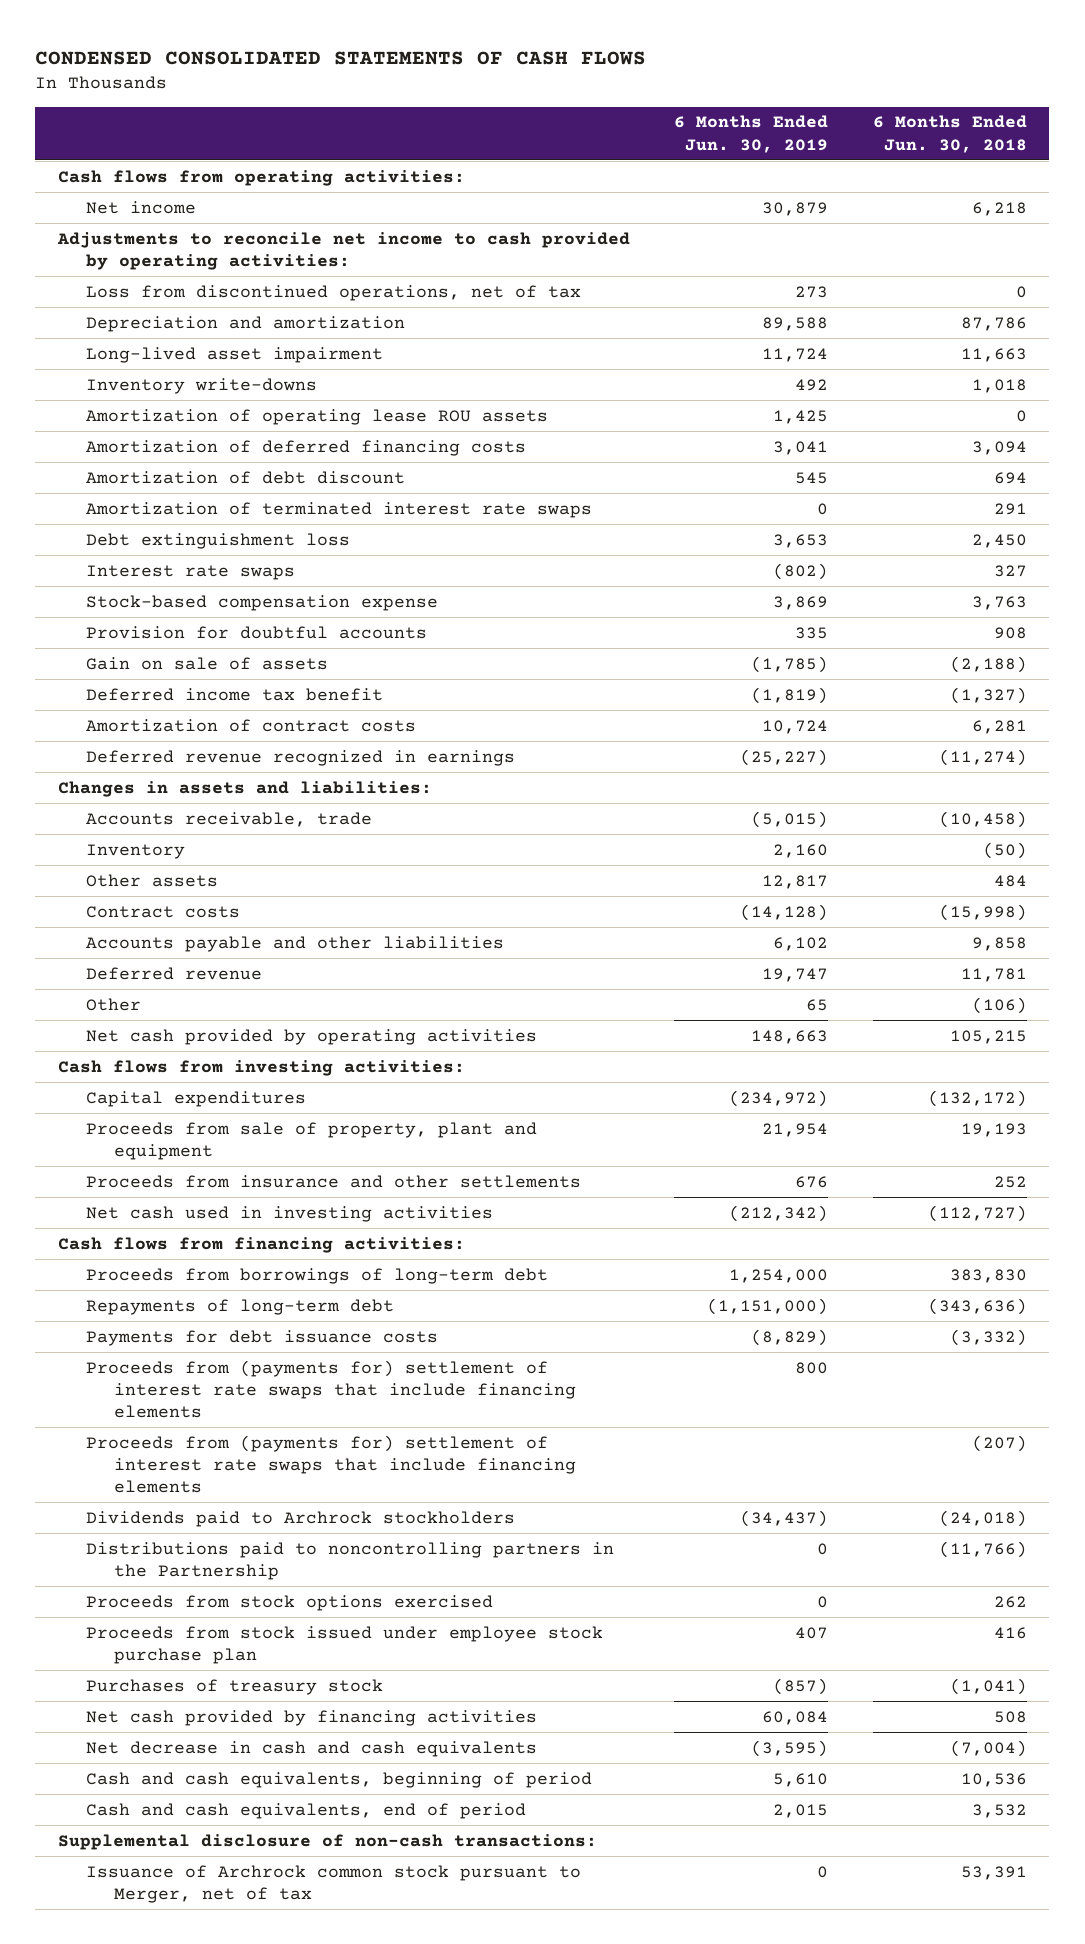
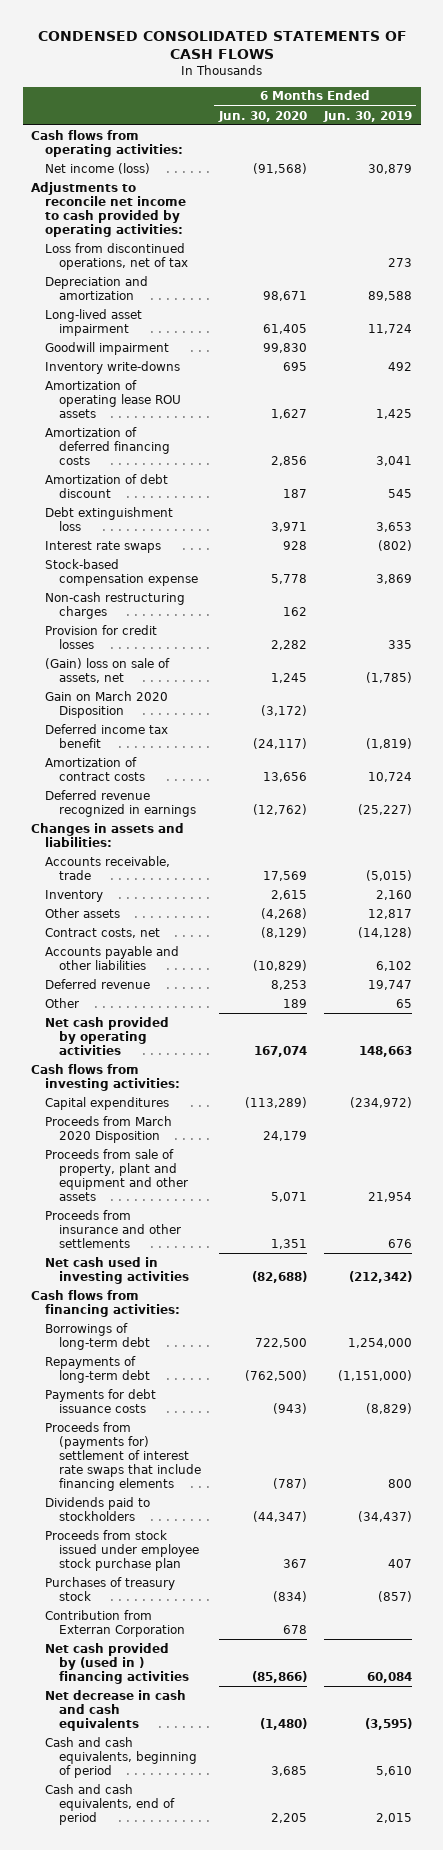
[873,115,1028,153] 6 Months Ended Jun. 30, 2018 -> none
none -> [217,110,307,122] Jun. 30, 2020
[85,200,196,214] Net income -> [45,162,151,174] Net income (loss)
none -> [45,341,170,355] Goodwill impairment
[85,501,592,518] Amortization of terminated interest rate swaps -> none
none -> [45,591,186,619] Non-cash restructuring charges
[85,625,427,639] Provision for doubtful accounts -> [45,624,158,649] Provision for credit losses
[85,656,328,670] Gain on sale of assets -> [45,657,171,683] (Gain) loss on sale of assets, net
none -> [45,690,169,718] Gain on March 2020 Disposition
[85,905,240,918] Contract costs -> [45,927,161,938] Contract costs, net
none -> [45,1115,173,1143] Proceeds from March 2020 Disposition
[85,1121,537,1161] Proceeds from sale of property, plant and equipment -> [45,1148,189,1201] Proceeds from sale of property, plant and equipment and other assets
[85,1267,548,1284] Proceeds from borrowings of long-term debt -> [45,1322,151,1350] Borrowings of long-term debt
[85,1434,576,1494] Proceeds from (payments for) settlement of interest rate swaps that include financing elements -> none
[85,1541,614,1581] Distributions paid to noncontrolling partners in the Partnership -> none
[85,1594,493,1611] Proceeds from stock options exercised -> none
[85,1510,515,1527] Dividends paid to Archrock stockholders -> [45,1496,151,1521] Dividends paid to stockholders
none -> [45,1609,186,1637] Contribution from Exterran Corporation
[85,1709,537,1726] Net cash provided by financing activities -> [45,1642,190,1684] Net cash provided by (used in ) financing activities
[57,1833,597,1850] Supplemental disclosure of non-cash transactions: -> none
[85,1864,581,1904] Issuance of Archrock common stock pursuant to Merger, net of tax -> none

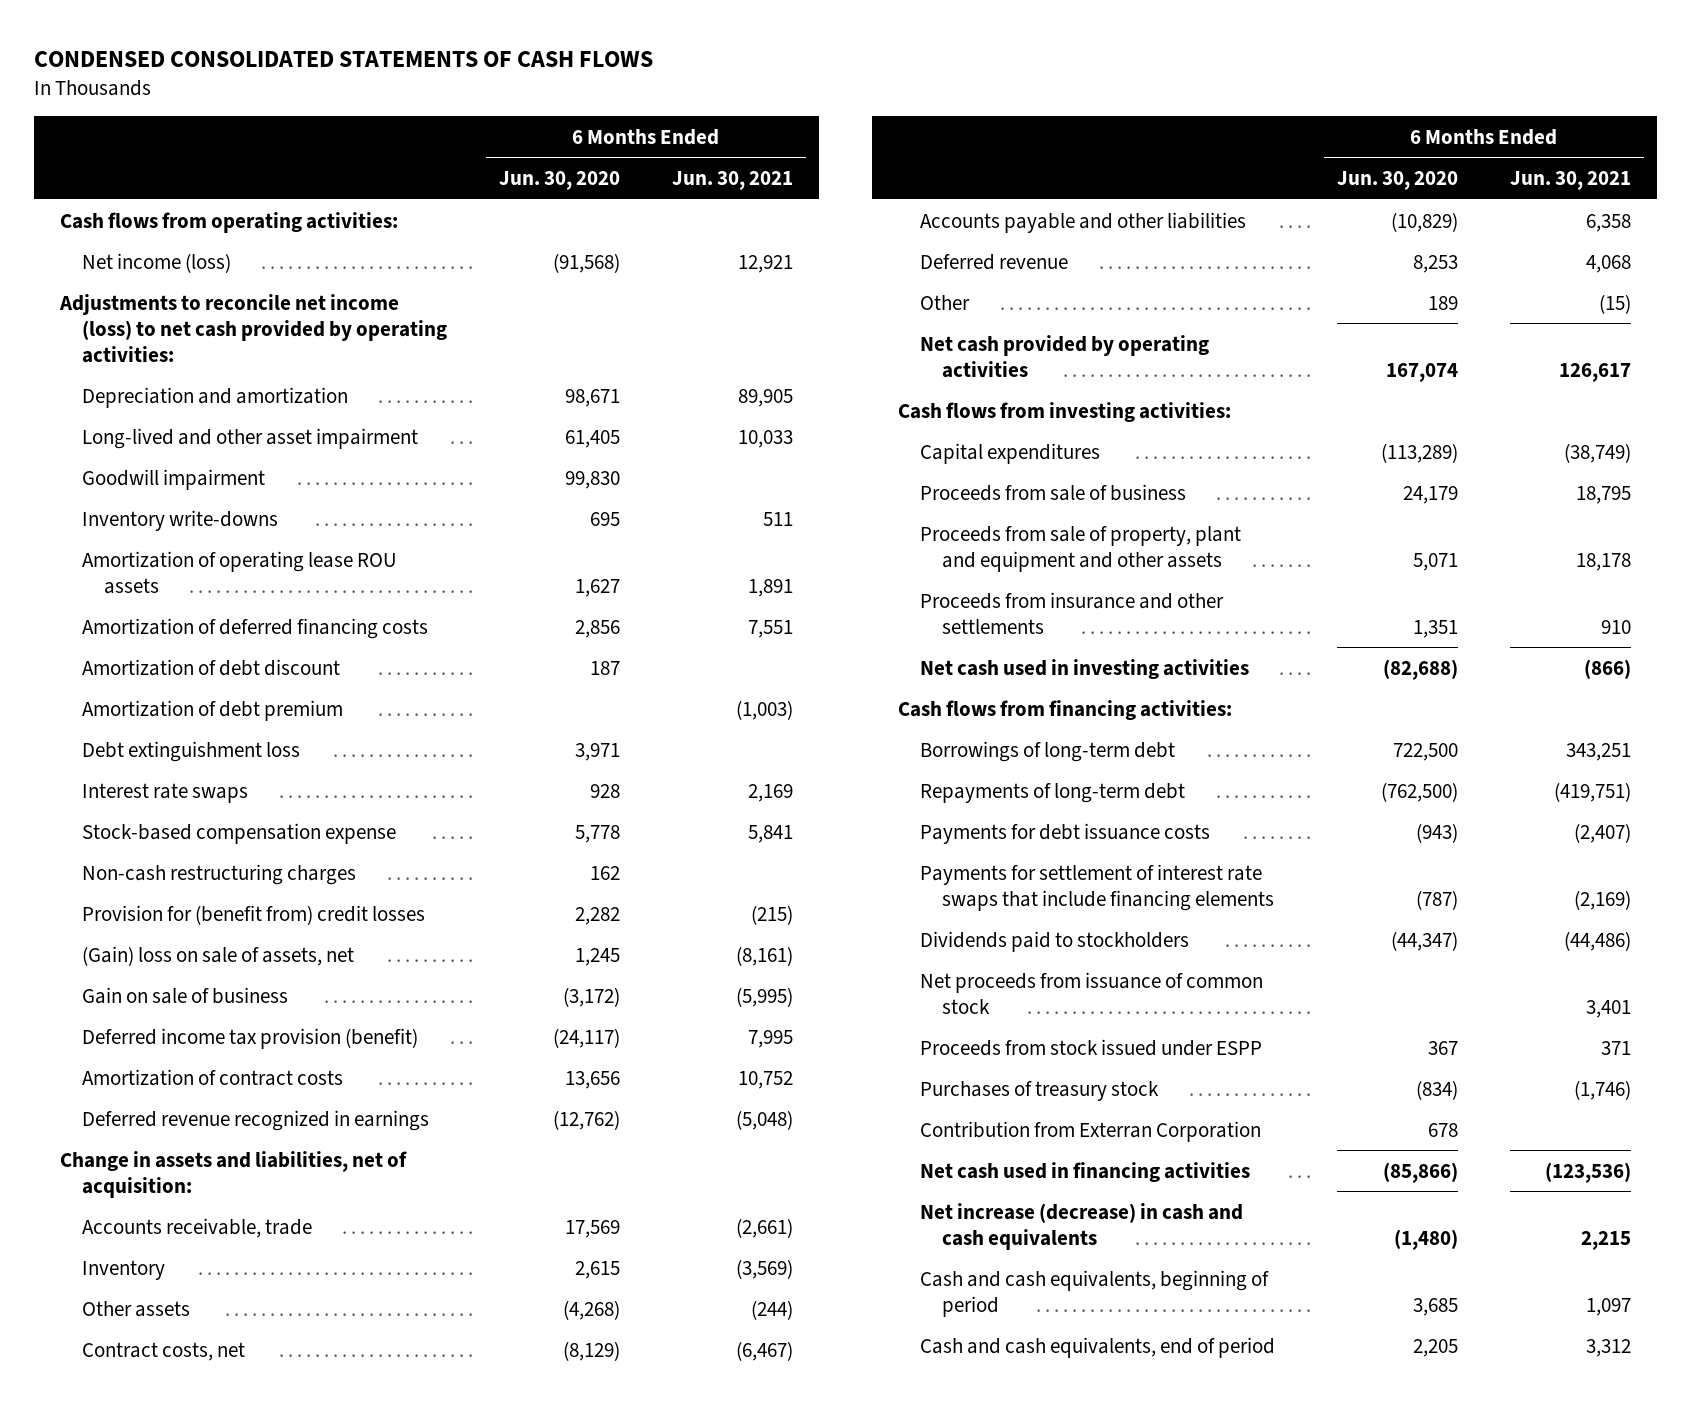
[323,110,413,122] Jun. 30, 2019 -> none
none -> [672,170,794,190] Jun. 30, 2021
[45,242,189,270] Loss from discontinued operations, net of tax -> none
[31,181,187,237] Adjustments to reconcile net income to cash provided by operating activities: -> [59,293,448,363] Adjustments to reconcile net income (loss) to net cash provided by operating activities:
[45,308,143,336] Long-lived asset impairment -> [82,427,419,449] Long-lived and other asset impairment
none -> [82,699,344,721] Amortization of debt premium
[45,624,158,649] Provision for credit losses -> [82,904,426,925] Provision for (benefit from) credit losses
[45,690,169,718] Gain on March 2020 Disposition -> [82,986,289,1004] Gain on sale of business
[45,723,169,748] Deferred income tax benefit -> [82,1027,419,1049] Deferred income tax provision (benefit)
[31,822,185,847] Changes in assets and liabilities: -> [60,1150,408,1198] Change in assets and liabilities, net of acquisition:
[45,1115,173,1143] Proceeds from March 2020 Disposition -> [919,483,1186,501] Proceeds from sale of business
[45,1421,202,1491] Proceeds from (payments for) settlement of interest rate swaps that include financing elements -> [919,863,1274,911] Payments for settlement of interest rate swaps that include financing elements
none -> [919,971,1263,1014] Net proceeds from issuance of common stock
[45,1529,200,1571] Proceeds from stock issued under employee stock purchase plan -> [919,1038,1262,1056] Proceeds from stock issued under ESPP
[45,1642,190,1684] Net cash provided by (used in ) financing activities -> [919,1161,1250,1182] Net cash used in financing activities
[45,1689,187,1731] Net decrease in cash and cash equivalents -> [919,1202,1243,1250] Net increase (decrease) in cash and cash equivalents

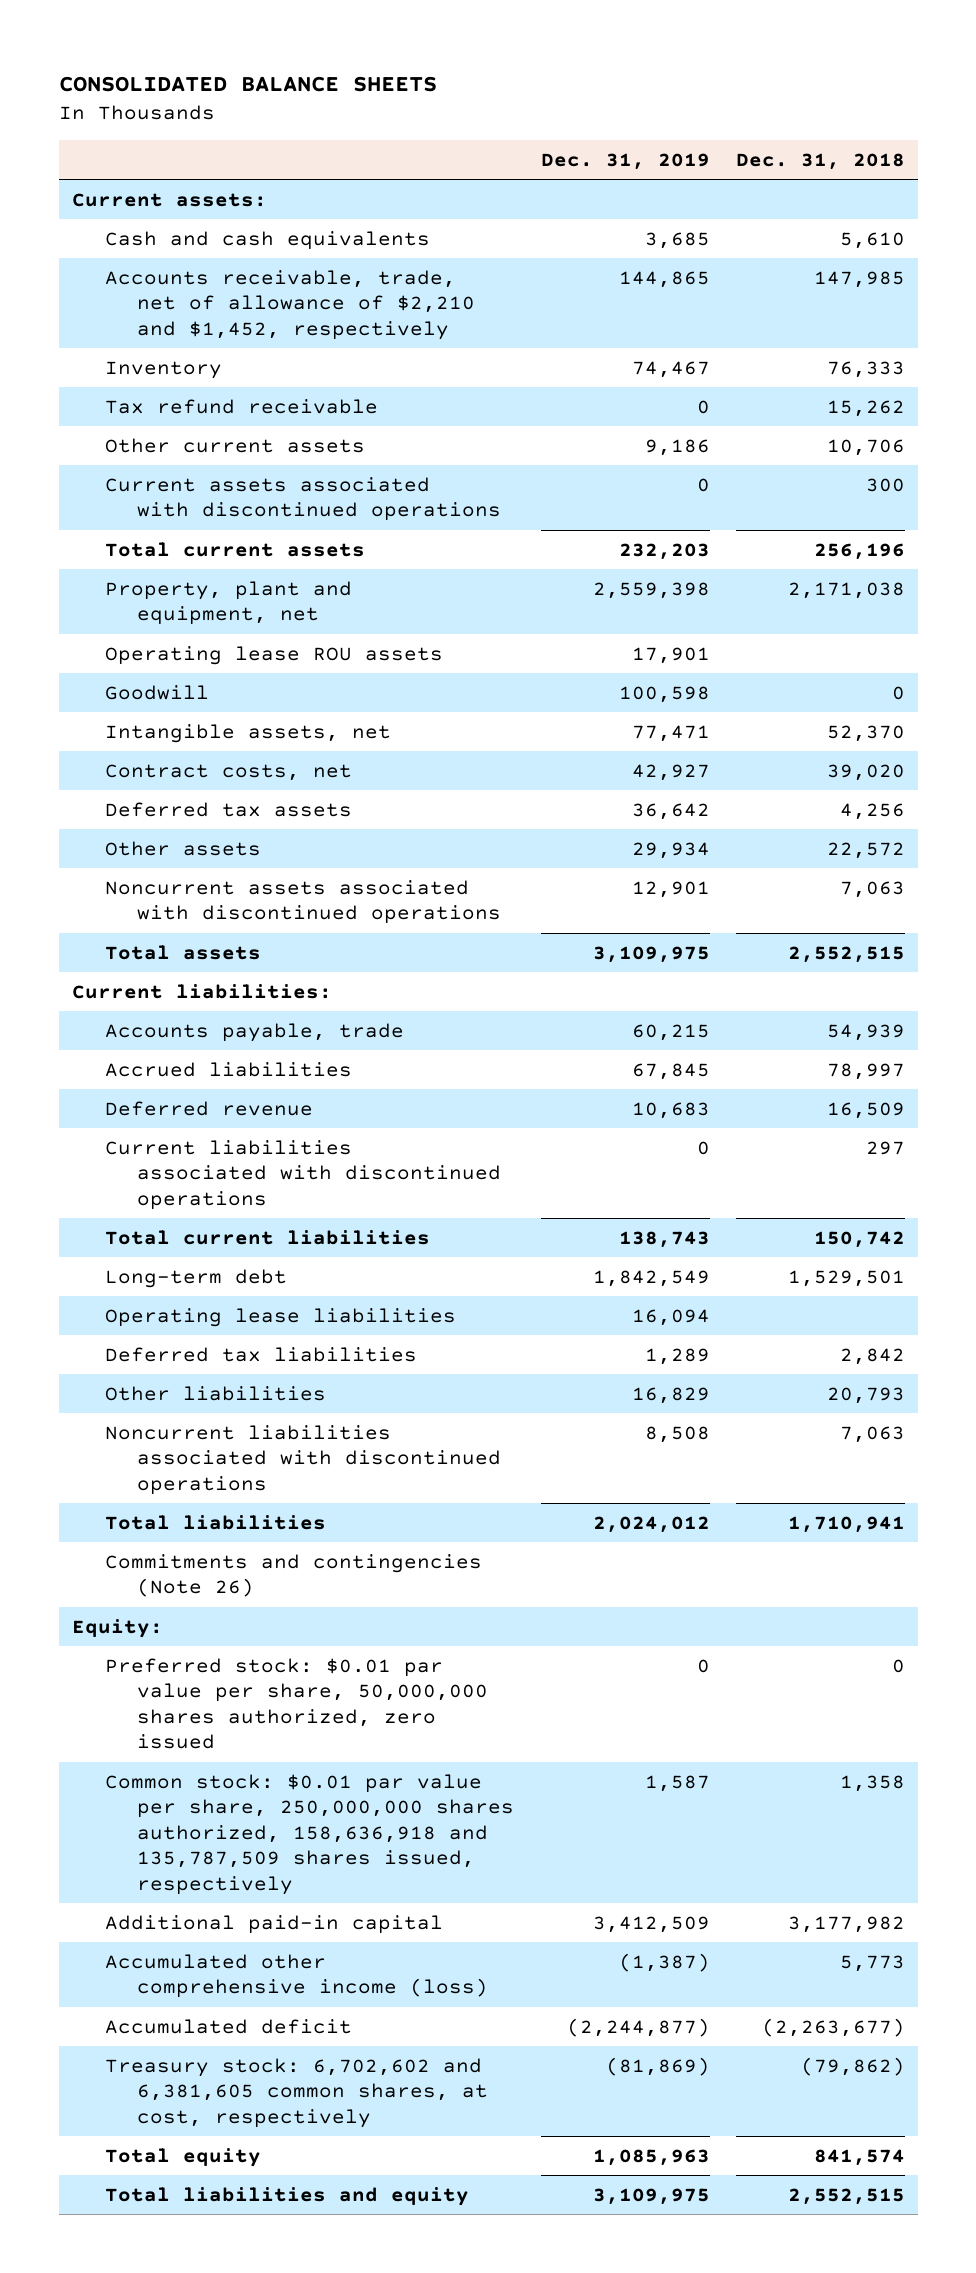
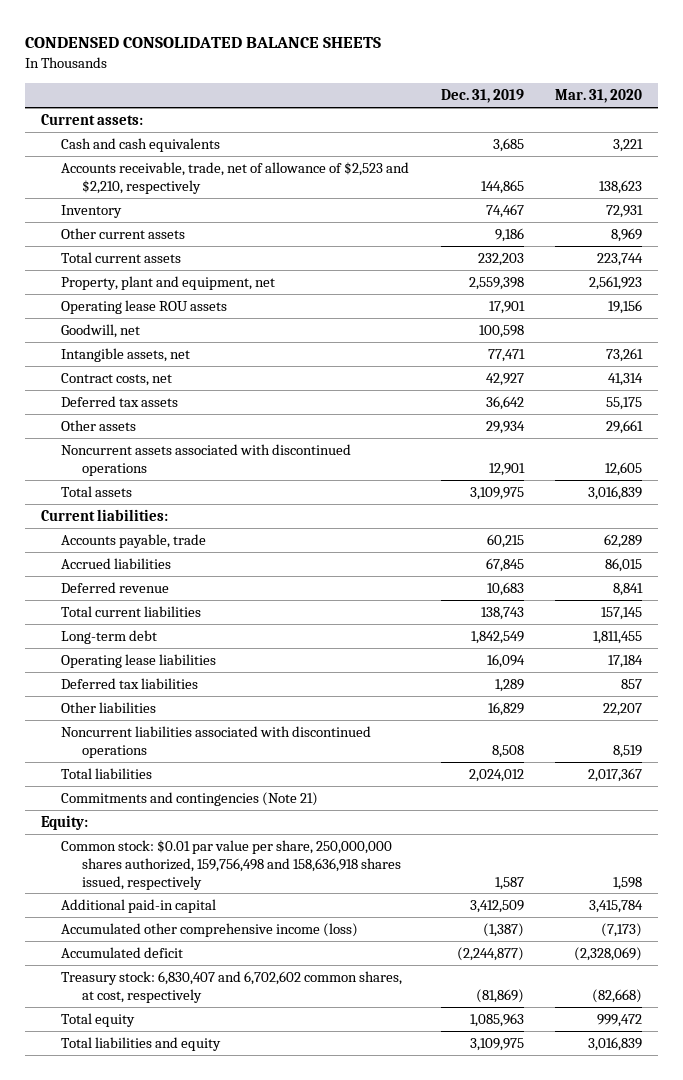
[58,76,437,93] CONSOLIDATED BALANCE SHEETS -> [24,37,381,49] CONDENSED CONSOLIDATED BALANCE SHEETS
[735,153,905,171] Dec. 31, 2018 -> none
none -> [555,89,643,104] Mar. 31, 2020
[104,269,476,340] Accounts receivable, trade, net of allowance of $2,210 and $1,452, respectively -> [61,161,410,194] Accounts receivable, trade, net of allowance of $2,523 and $2,210, respectively
[104,398,378,414] Tax refund receivable -> none
[104,476,502,522] Current assets associated with discontinued operations -> none
[104,684,209,700] Goodwill -> [61,323,141,338] Goodwill, net
[104,1139,502,1210] Current liabilities associated with discontinued operations -> none
[104,1553,482,1598] Commitments and contingencies (Note 26) -> [61,791,319,806] Commitments and contingencies (Note 21)
[104,1657,489,1750] Preferred stock: $0.01 par value per share, 50,000,000 shares authorized, zero issued -> none
[104,1773,515,1895] Common stock: $0.01 par value per share, 250,000,000 shares authorized, 158,636,918 and 135,787,509 shares issued, respectively -> [61,839,402,890] Common stock: $0.01 par value per share, 250,000,000 shares authorized, 159,756,498 and 158,636,918 shares issued, respectively
[104,2057,489,2128] Treasury stock: 6,702,602 and 6,381,605 common shares, at cost, respectively -> [61,970,403,1003] Treasury stock: 6,830,407 and 6,702,602 common shares, at cost, respectively

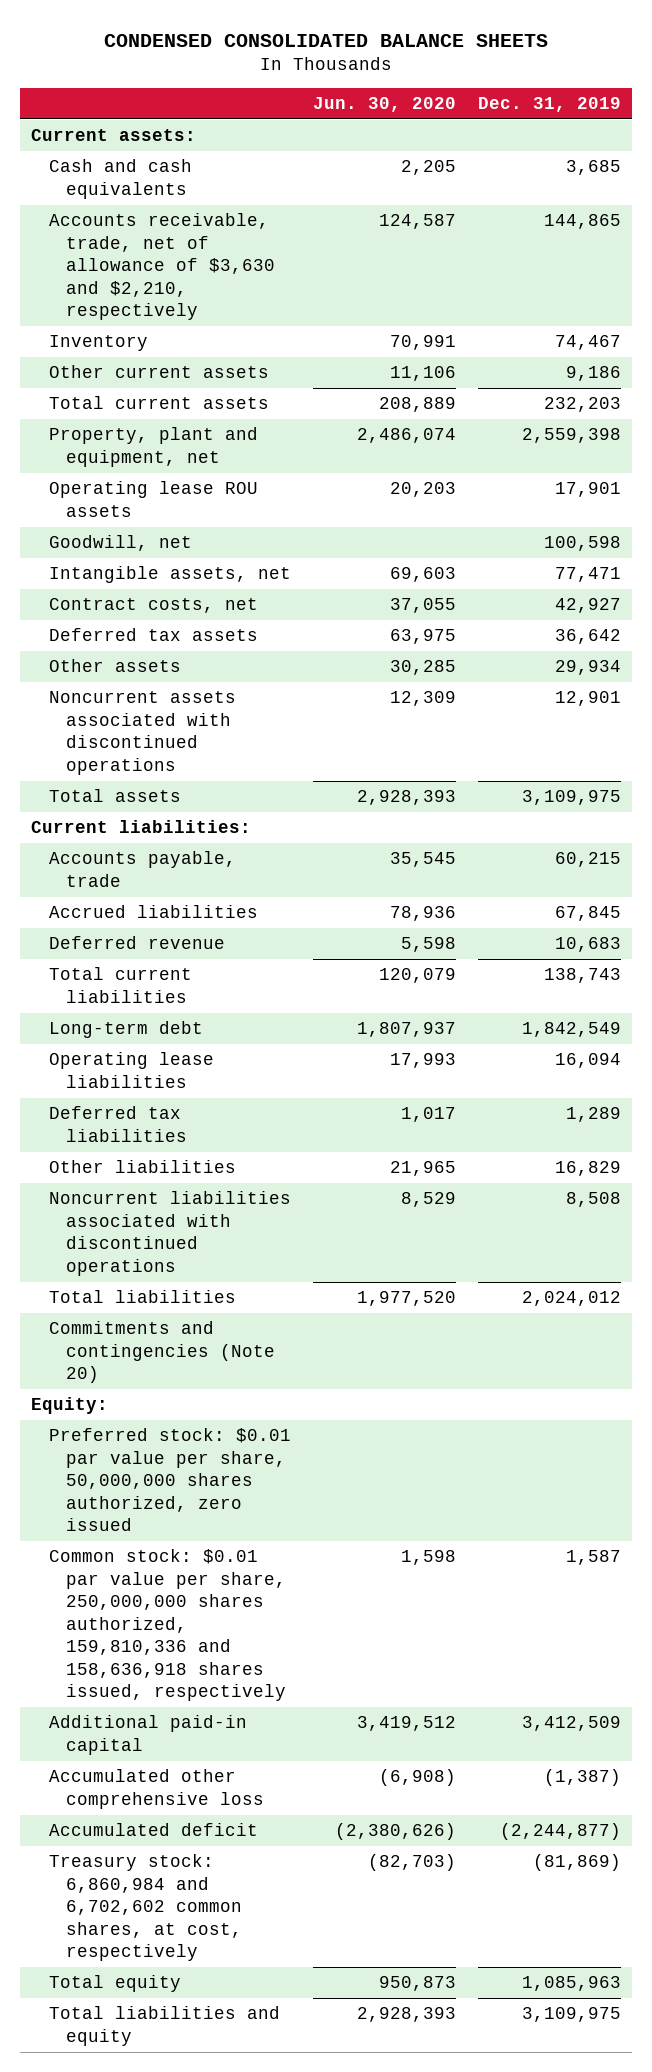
[555,89,643,104] Mar. 31, 2020 -> none
none -> [312,96,456,112] Jun. 30, 2020
[61,161,410,194] Accounts receivable, trade, net of allowance of $2,523 and $2,210, respectively -> [48,213,275,321] Accounts receivable, trade, net of allowance of $3,630 and $2,210, respectively
[61,791,319,806] Commitments and contingencies (Note 21) -> [48,1321,275,1384] Commitments and contingencies (Note 20)
none -> [48,1428,291,1532] Preferred stock: $0.01 par value per share, 50,000,000 shares authorized, zero issued
[61,839,402,890] Common stock: $0.01 par value per share, 250,000,000 shares authorized, 159,756,498 and 158,636,918 shares issued, respectively -> [48,1549,286,1702] Common stock: $0.01 par value per share, 250,000,000 shares authorized, 159,810,336 and 158,636,918 shares issued, respectively
[61,922,359,937] Accumulated other comprehensive income (loss) -> [48,1769,264,1809] Accumulated other comprehensive loss
[61,970,403,1003] Treasury stock: 6,830,407 and 6,702,602 common shares, at cost, respectively -> [48,1854,242,1962] Treasury stock: 6,860,984 and 6,702,602 common shares, at cost, respectively

